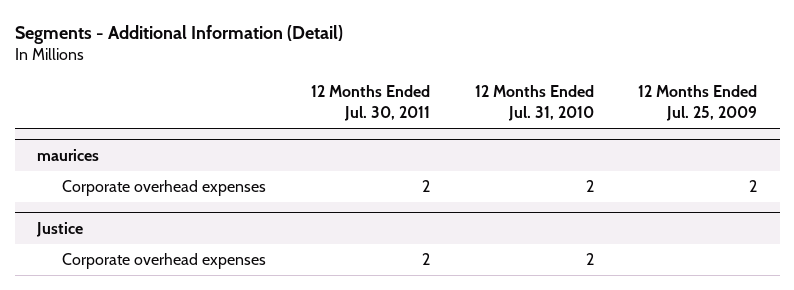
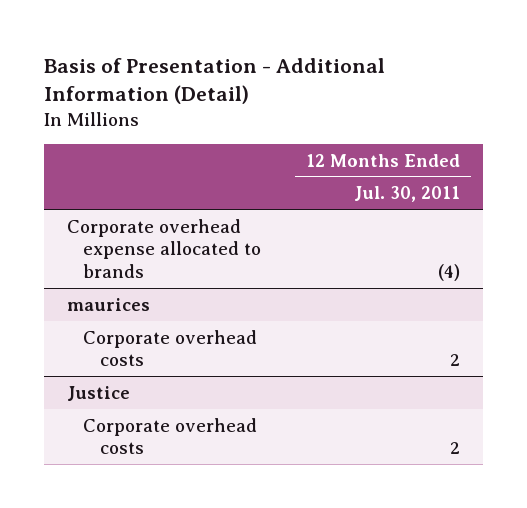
[14,25,343,45] Segments - Additional Information (Detail) -> [44,57,386,105] Basis of Presentation - Additional Information (Detail)
[474,85,594,121] 12 Months Ended Jul. 31, 2010 -> none
[638,85,758,121] 12 Months Ended Jul. 25, 2009 -> none
none -> [66,218,262,278] Corporate overhead expense allocated to brands
[61,180,266,197] Corporate overhead expenses -> [83,329,258,367] Corporate overhead costs
[61,253,266,270] Corporate overhead expenses -> [83,417,258,455] Corporate overhead costs

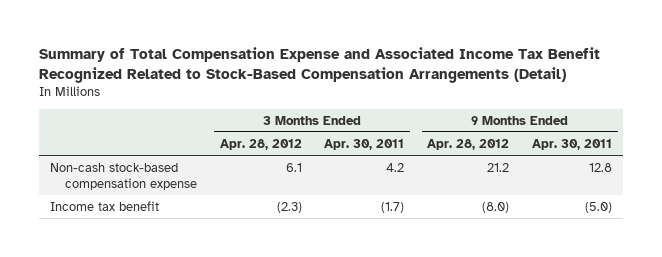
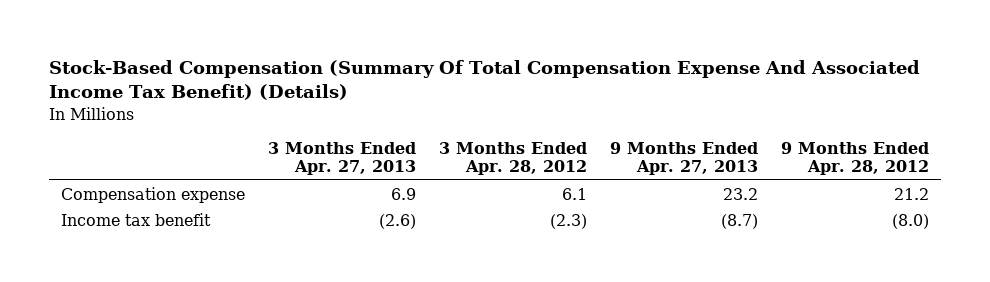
[38,46,600,83] Summary of Total Compensation Expense and Associated Income Tax Benefit Recognized Related to Stock-Based Compensation Arrangements (Detail) -> [49,59,921,101] Stock-Based Compensation (Summary Of Total Compensation Expense And Associated Income Tax Benefit) (Details)
[324,138,405,150] Apr. 30, 2011 -> none
[531,138,612,150] Apr. 30, 2011 -> none
none -> [268,142,417,176] 3 Months Ended Apr. 27, 2013
none -> [610,142,759,176] 9 Months Ended Apr. 27, 2013
[50,162,198,191] Non-cash stock-based compensation expense -> [60,186,245,203] Compensation expense

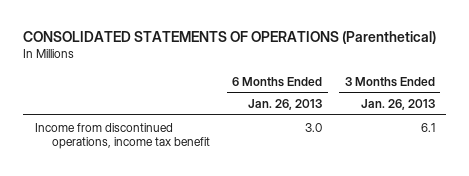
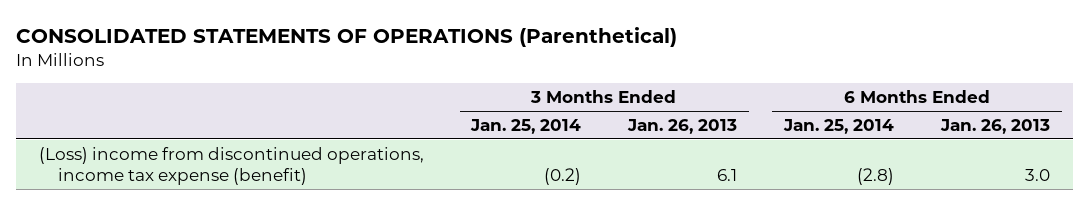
none -> [470,119,582,135] Jan. 25, 2014
none -> [783,119,895,135] Jan. 25, 2014
[34,122,210,150] Income from discontinued operations, income tax benefit -> [39,146,425,185] (Loss) income from discontinued operations, income tax expense (benefit)

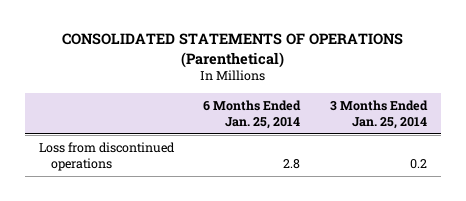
[627,119,738,135] Jan. 26, 2013 -> none
[940,119,1051,135] Jan. 26, 2013 -> none
[39,146,425,185] (Loss) income from discontinued operations, income tax expense (benefit) -> [39,141,176,171] Loss from discontinued operations
[544,167,582,185] (0.2) -> [409,158,427,169] 0.2
[857,167,895,185] (2.8) -> [283,158,301,169] 2.8

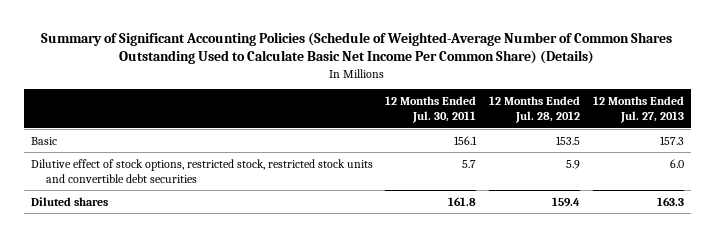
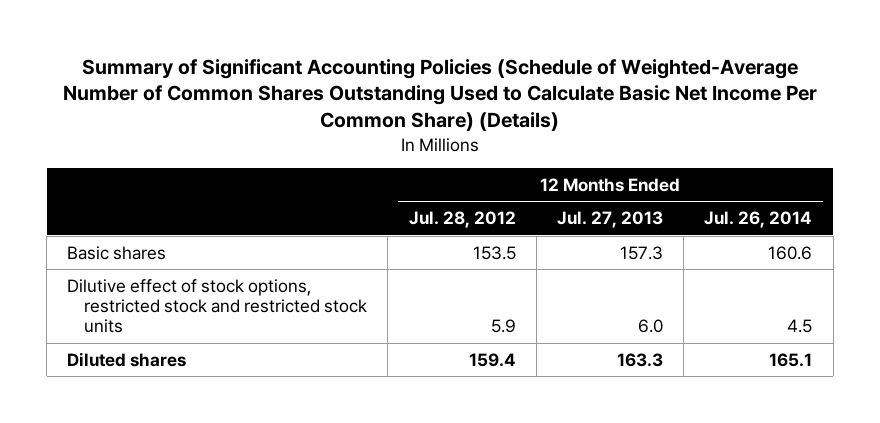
[385,96,477,124] 12 Months Ended Jul. 30, 2011 -> none
none -> [704,211,813,229] Jul. 26, 2014
[30,136,57,145] Basic -> [67,245,167,260] Basic shares
[30,158,373,183] Dilutive effect of stock options, restricted stock, restricted stock units and convertible debt securities -> [67,278,368,334] Dilutive effect of stock options, restricted stock and restricted stock units

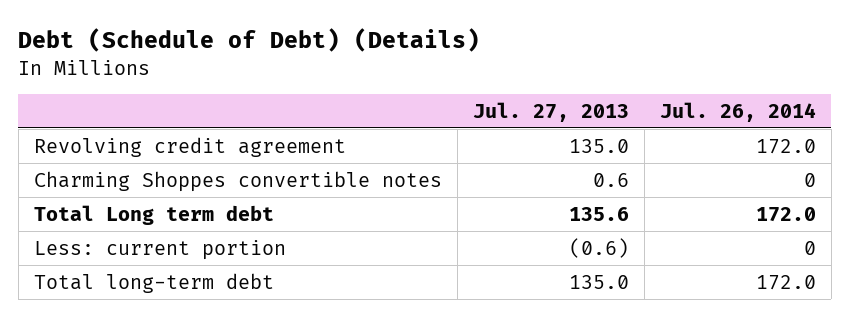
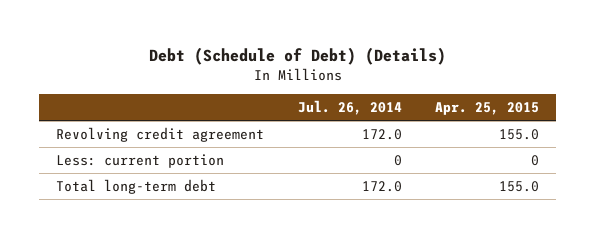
[472,101,629,122] Jul. 27, 2013 -> none
none -> [435,102,540,116] Apr. 25, 2015
[33,170,442,192] Charming Shoppes convertible notes -> none
[33,204,274,225] Total Long term debt -> none

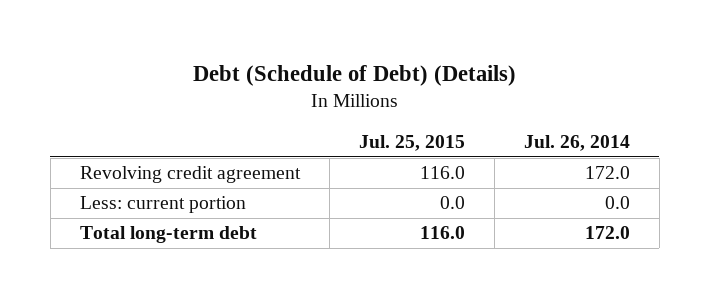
[435,102,540,116] Apr. 25, 2015 -> none
none -> [358,135,465,152] Jul. 25, 2015
[393,155,402,167] 0 -> [604,196,630,210] 0.0

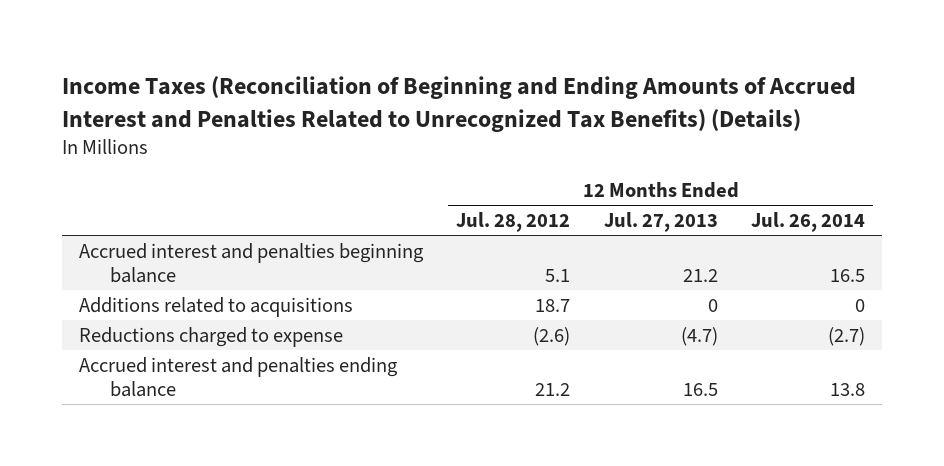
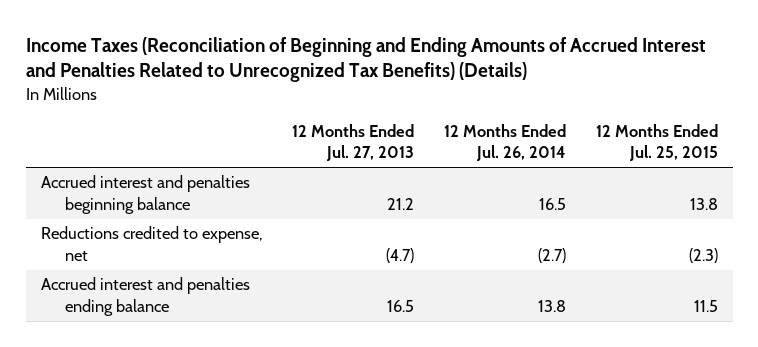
[456,212,571,233] Jul. 28, 2012 -> none
none -> [595,123,718,162] 12 Months Ended Jul. 25, 2015
[78,296,353,317] Additions related to acquisitions -> none
[78,326,343,347] Reductions charged to expense -> [40,226,263,261] Reductions credited to expense, net

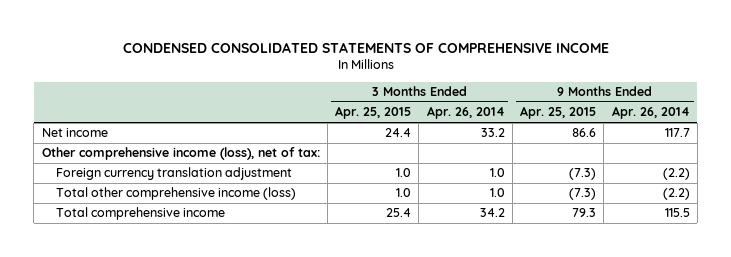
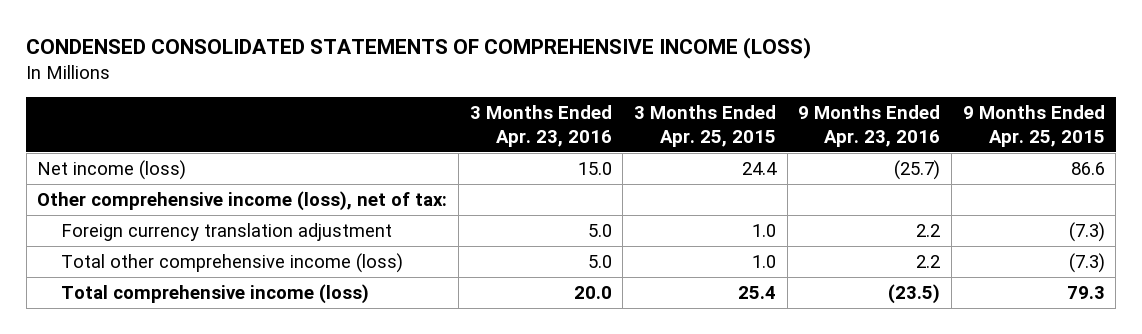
[122,41,609,53] CONDENSED CONSOLIDATED STATEMENTS OF COMPREHENSIVE INCOME -> [26,37,812,60] CONDENSED CONSOLIDATED STATEMENTS OF COMPREHENSIVE INCOME (LOSS)
[426,106,505,120] Apr. 26, 2014 -> none
[611,106,690,120] Apr. 26, 2014 -> none
none -> [469,105,612,147] 3 Months Ended Apr. 23, 2016
none -> [798,105,941,147] 9 Months Ended Apr. 23, 2016
[41,128,108,138] Net income -> [37,160,187,181] Net income (loss)
[56,207,226,221] Total comprehensive income -> [60,284,369,305] Total comprehensive income (loss)

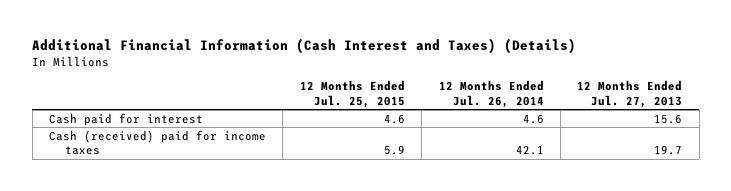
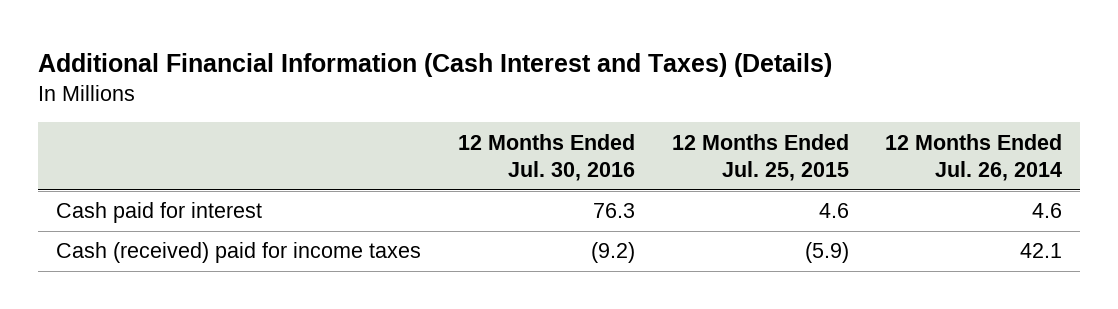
[577,80,683,108] 12 Months Ended Jul. 27, 2013 -> none
none -> [457,133,635,182] 12 Months Ended Jul. 30, 2016
[383,145,405,156] 5.9 -> [804,242,849,264] (5.9)

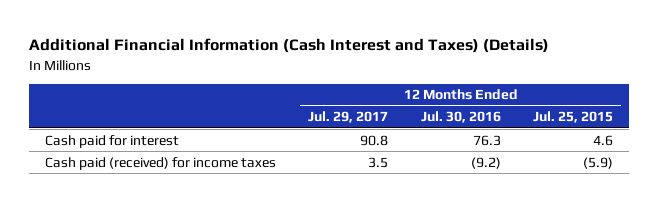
[885,133,1063,182] 12 Months Ended Jul. 26, 2014 -> none
none -> [308,111,389,124] Jul. 29, 2017
[56,242,422,264] Cash (received) paid for income taxes -> [44,156,276,170] Cash paid (received) for income taxes

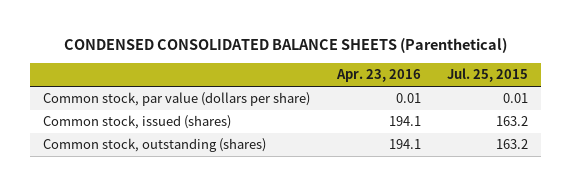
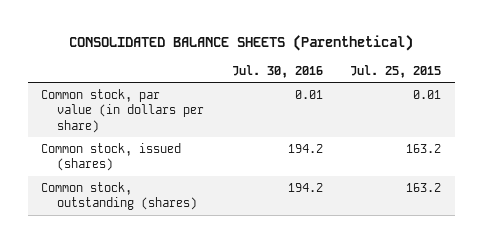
[63,38,507,54] CONDENSED CONSOLIDATED BALANCE SHEETS (Parenthetical) -> [69,34,414,51] CONSOLIDATED BALANCE SHEETS (Parenthetical)
[335,69,421,83] Apr. 23, 2016 -> none
none -> [231,64,323,78] Jul. 30, 2016
[43,92,311,107] Common stock, par value (dollars per share) -> [41,88,205,133] Common stock, par value (in dollars per share)

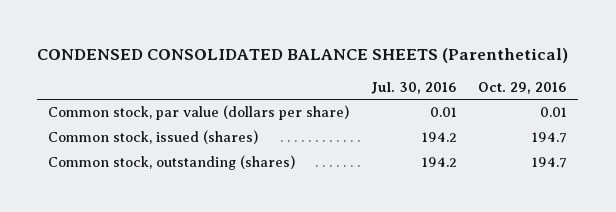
[69,34,414,51] CONSOLIDATED BALANCE SHEETS (Parenthetical) -> [37,48,569,64] CONDENSED CONSOLIDATED BALANCE SHEETS (Parenthetical)
[349,64,441,78] Jul. 25, 2015 -> none
none -> [478,82,568,95] Oct. 29, 2016
[41,88,205,133] Common stock, par value (in dollars per share) -> [48,105,350,121] Common stock, par value (dollars per share)

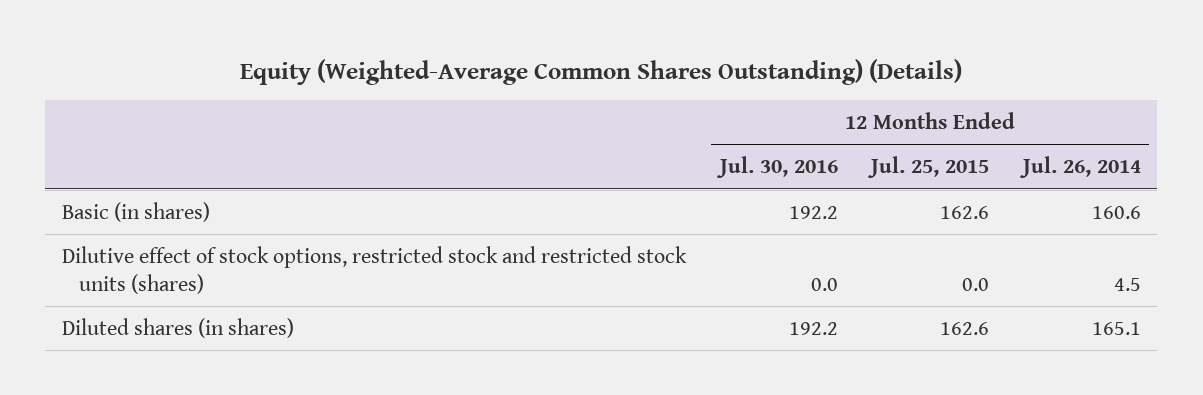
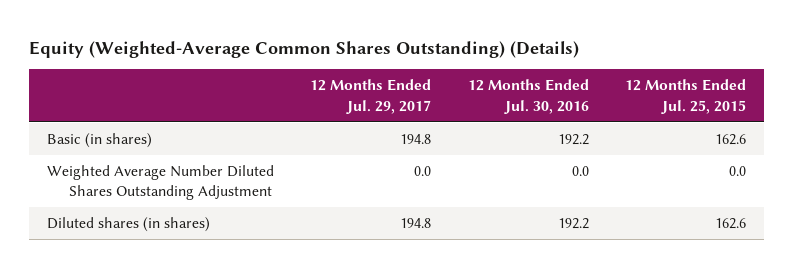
[1018,156,1141,179] 12 Months Ended Jul. 26, 2014 -> none
none -> [310,79,432,114] 12 Months Ended Jul. 29, 2017
[61,245,687,294] Dilutive effect of stock options, restricted stock and restricted stock units (shares) -> none
none -> [47,165,275,201] Weighted Average Number Diluted Shares Outstanding Adjustment

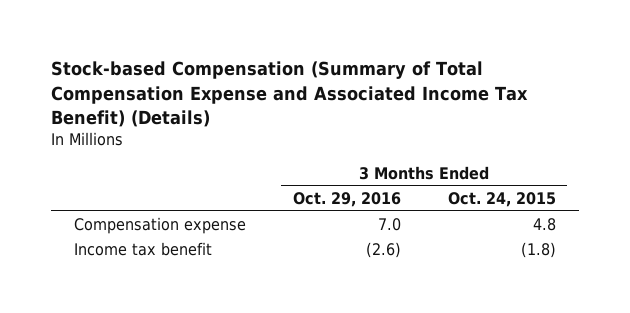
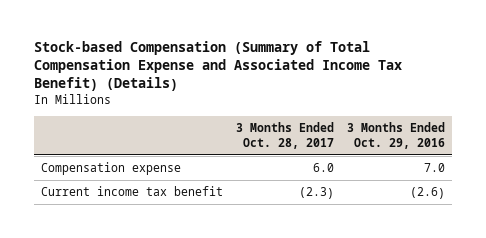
[447,191,556,207] Oct. 24, 2015 -> none
none -> [236,122,335,149] 3 Months Ended Oct. 28, 2017
[74,242,213,257] Income tax benefit -> [40,186,223,197] Current income tax benefit

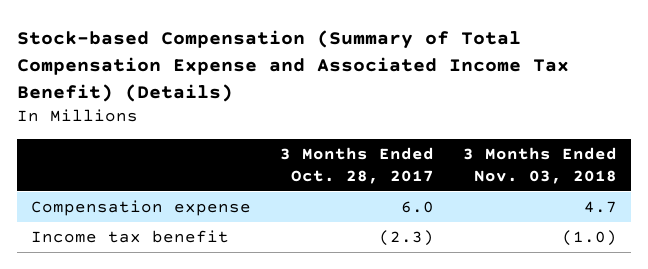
[347,122,446,149] 3 Months Ended Oct. 29, 2016 -> none
none -> [462,146,617,185] 3 Months Ended Nov. 03, 2018
[40,186,223,197] Current income tax benefit -> [31,230,230,244] Income tax benefit

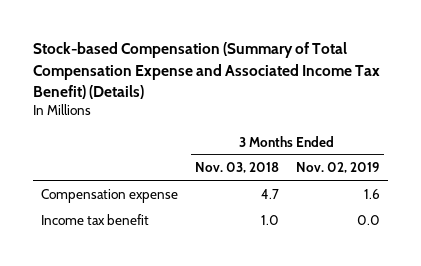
[280,146,435,185] 3 Months Ended Oct. 28, 2017 -> none
none -> [295,162,380,174] Nov. 02, 2019
[561,230,617,247] (1.0) -> [261,214,280,225] 1.0

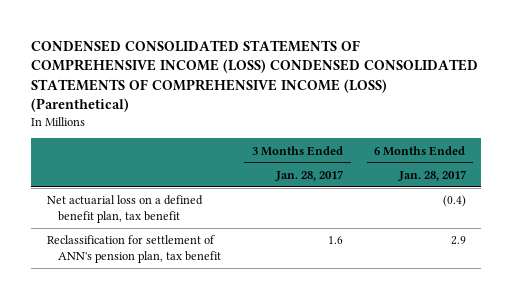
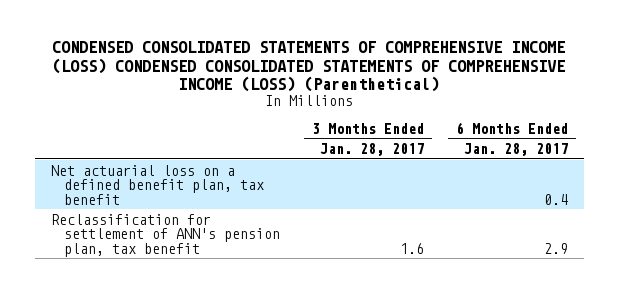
[442,195,466,208] (0.4) -> [544,193,569,205] 0.4

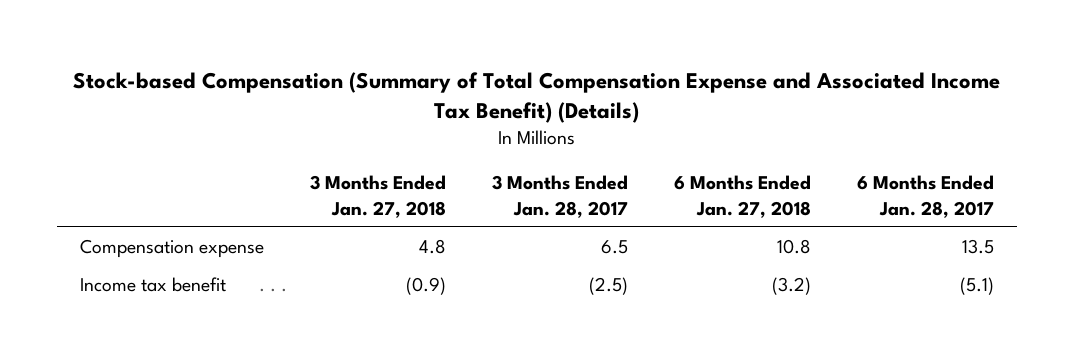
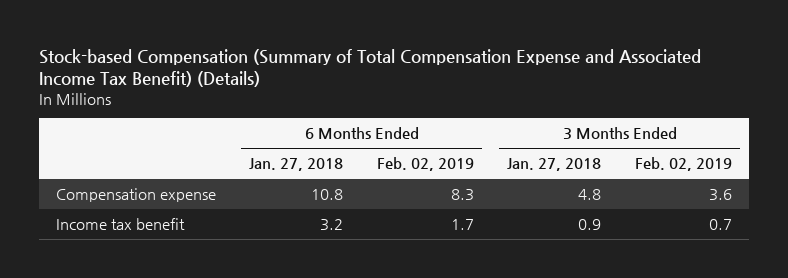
[492,175,629,218] 3 Months Ended Jan. 28, 2017 -> none
[857,175,995,218] 6 Months Ended Jan. 28, 2017 -> none
none -> [376,157,474,172] Feb. 02, 2019
none -> [634,157,732,172] Feb. 02, 2019
[406,277,447,296] (0.9) -> [578,219,602,231] 0.9
[772,277,812,296] (3.2) -> [320,219,344,232] 3.2

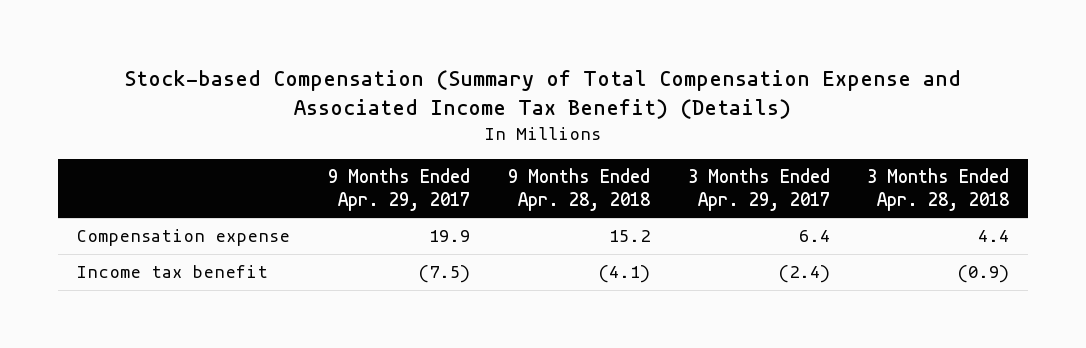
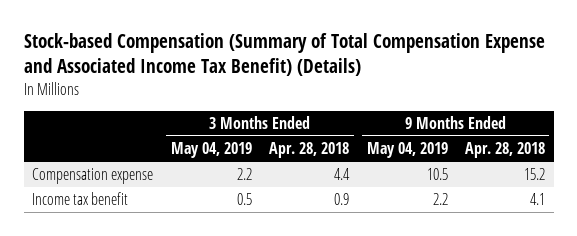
[328,168,471,211] 9 Months Ended Apr. 29, 2017 -> none
[687,168,830,211] 3 Months Ended Apr. 29, 2017 -> none
none -> [170,142,252,159] May 04, 2019
none -> [366,142,448,159] May 04, 2019
[597,265,650,284] (4.1) -> [529,193,545,206] 4.1
[957,265,1010,284] (0.9) -> [334,193,350,206] 0.9

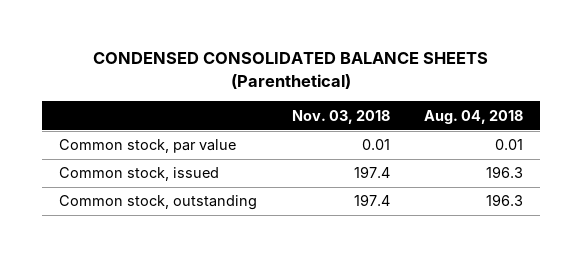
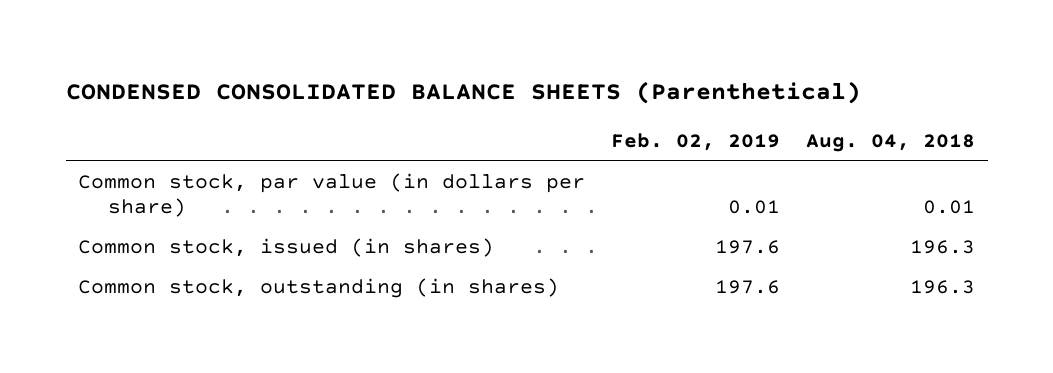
[291,109,390,124] Nov. 03, 2018 -> none
none -> [611,133,781,152] Feb. 02, 2019
[58,139,236,154] Common stock, par value -> [78,173,586,218] Common stock, par value (in dollars per share)
[58,167,219,182] Common stock, issued -> [78,238,495,258] Common stock, issued (in shares)
[58,195,257,211] Common stock, outstanding -> [78,278,560,299] Common stock, outstanding (in shares)

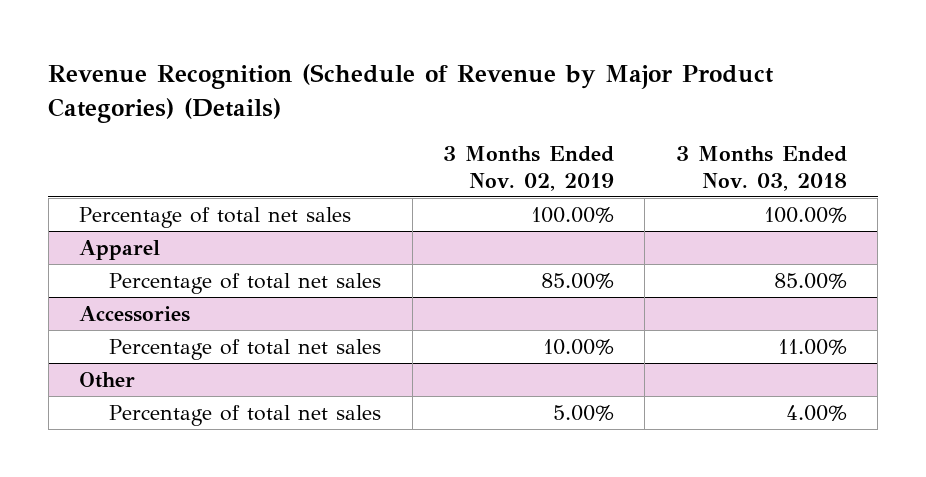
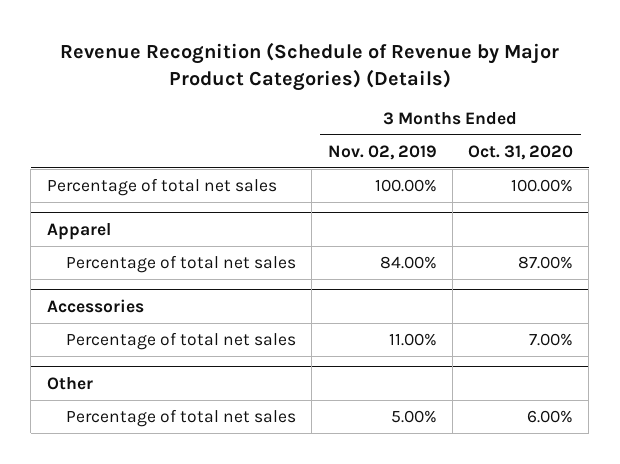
[675,146,847,191] 3 Months Ended Nov. 03, 2018 -> none
none -> [468,144,574,160] Oct. 31, 2020
[540,272,614,289] 85.00% -> [379,255,437,269] 84.00%
[542,338,614,355] 10.00% -> [388,332,437,346] 11.00%

